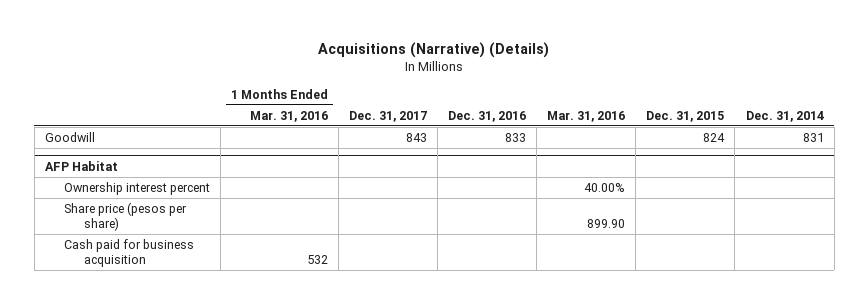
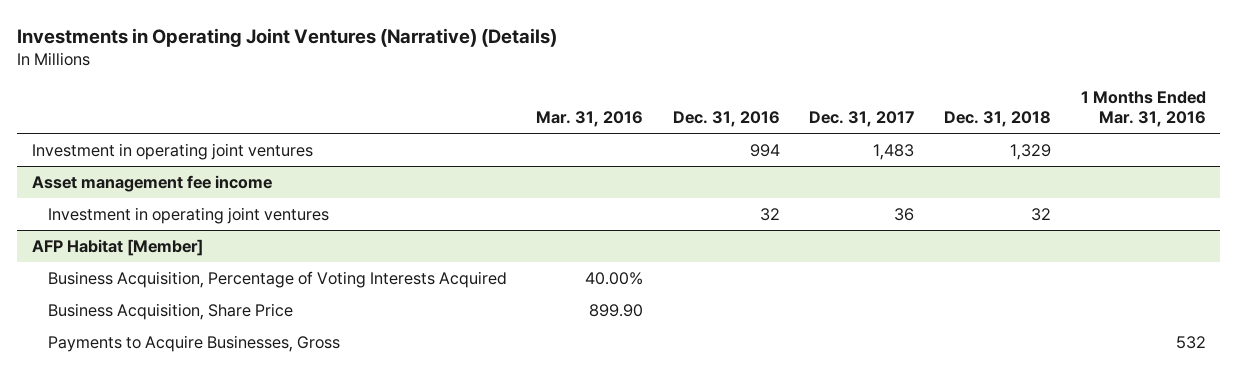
[318,41,550,58] Acquisitions (Narrative) (Details) -> [17,27,558,47] Investments in Operating Joint Ventures (Narrative) (Details)
[646,110,725,122] Dec. 31, 2015 -> none
[745,110,824,122] Dec. 31, 2014 -> none
none -> [944,111,1052,128] Dec. 31, 2018
[44,131,95,142] Goodwill -> none
none -> [31,142,313,160] Investment in operating joint ventures
none -> [31,174,272,192] Asset management fee income
none -> [47,206,329,224] Investment in operating joint ventures
[44,160,118,171] AFP Habitat -> [31,238,203,256] AFP Habitat [Member]
[64,181,211,195] Ownership interest percent -> [47,270,507,288] Business Acquisition, Percentage of Voting Interests Acquired
[64,201,188,232] Share price (pesos per share) -> [47,302,293,320] Business Acquisition, Share Price
[64,238,195,268] Cash paid for business acquisition -> [47,334,340,352] Payments to Acquire Businesses, Gross

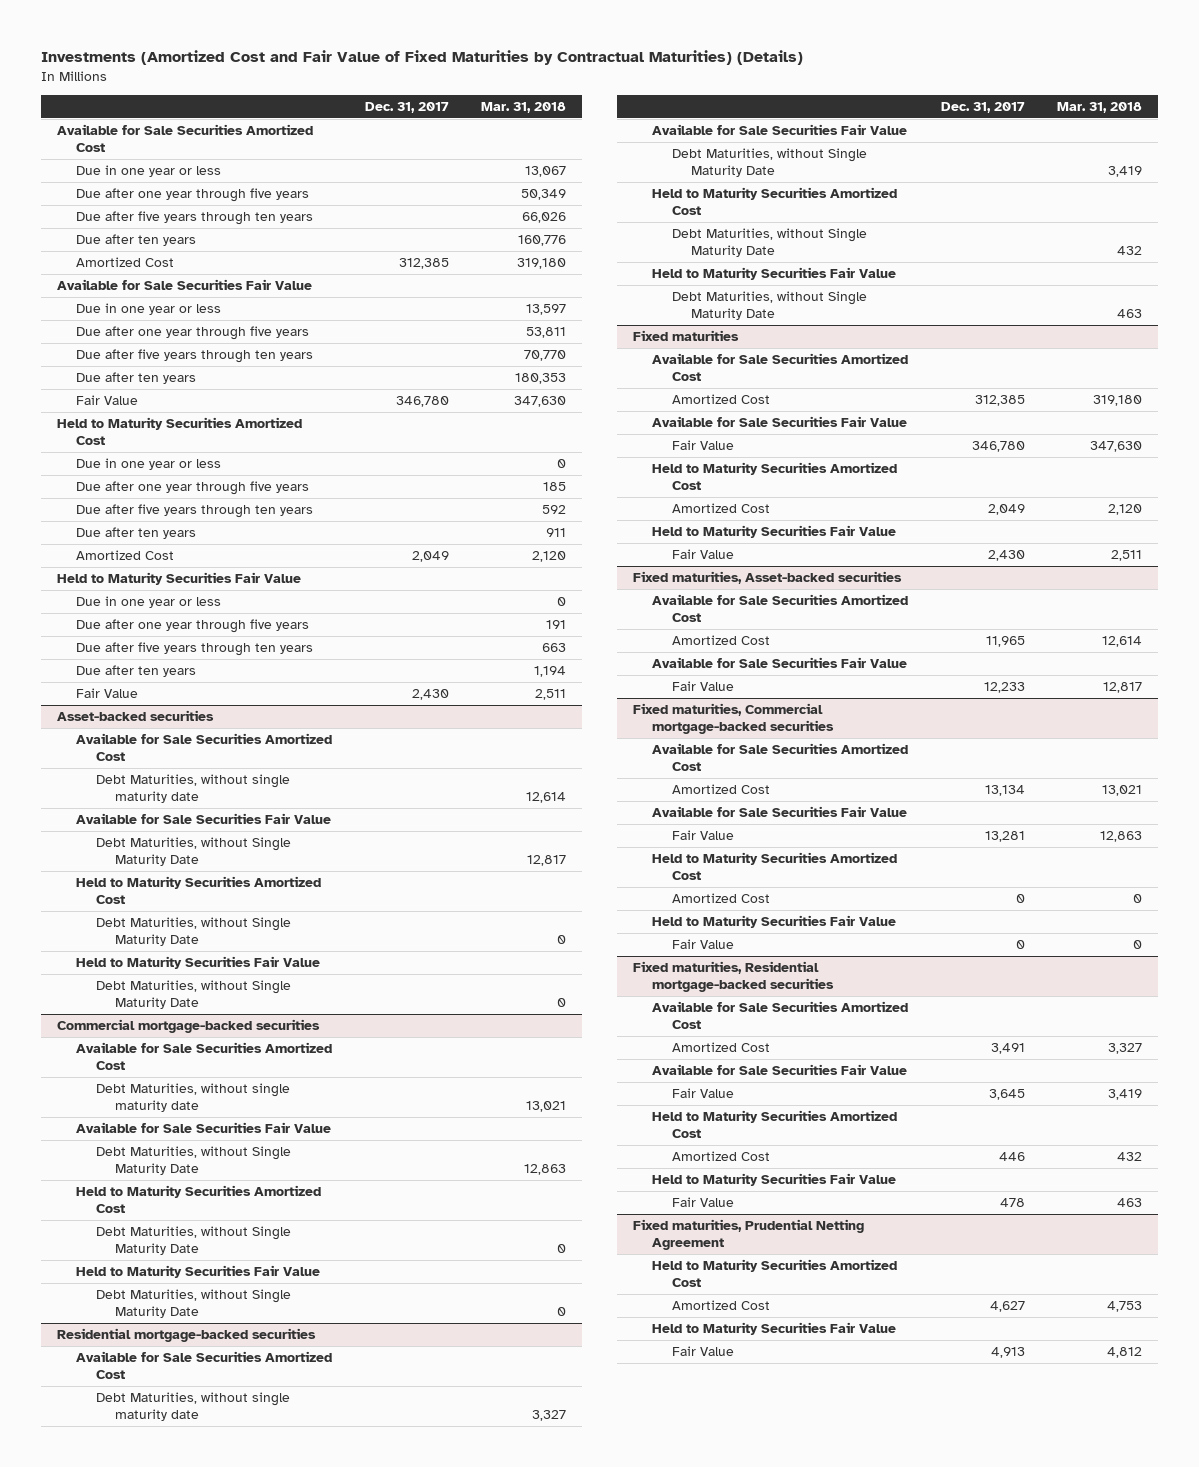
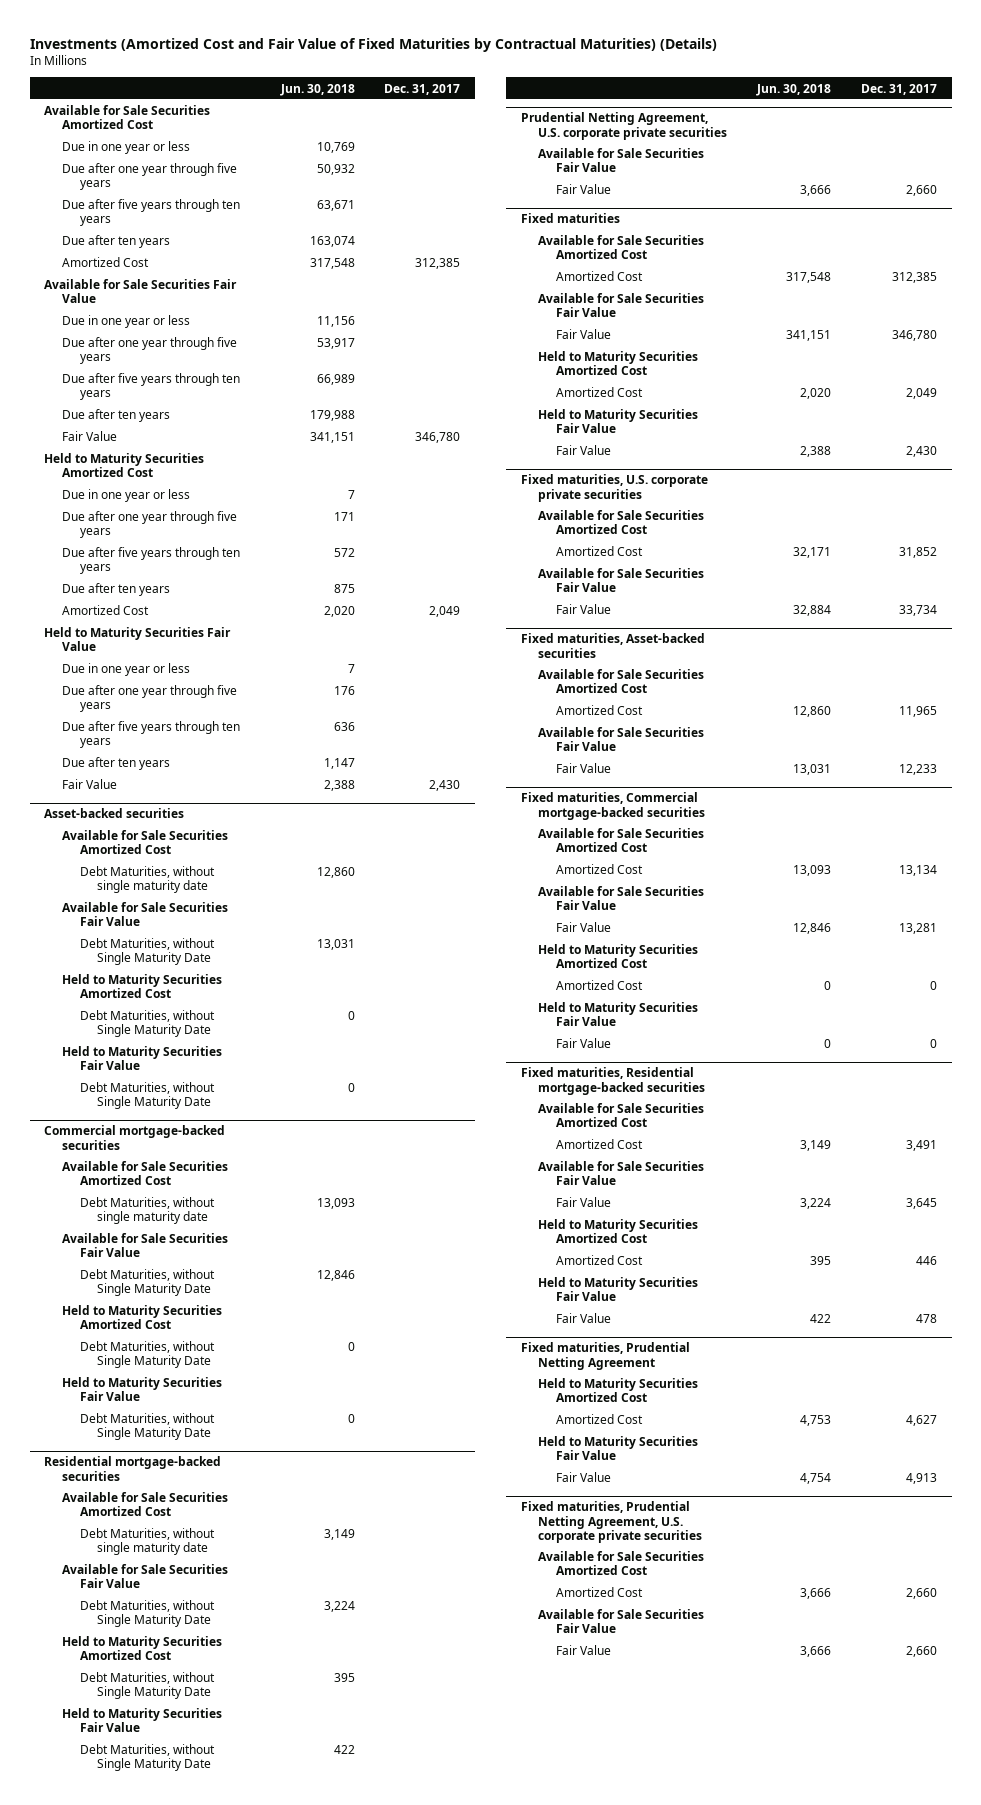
[481,102,567,114] Mar. 31, 2018 -> none
none -> [279,83,355,96] Jun. 30, 2018
none -> [520,112,728,140] Prudential Netting Agreement, U.S. corporate private securities
none -> [538,148,705,173] Available for Sale Securities Fair Value
none -> [555,184,611,195] Fair Value
none -> [520,474,708,502] Fixed maturities, U.S. corporate private securities
none -> [538,510,705,535] Available for Sale Securities Amortized Cost
none -> [555,546,643,557] Amortized Cost
none -> [538,568,705,593] Available for Sale Securities Fair Value
none -> [555,604,611,615] Fair Value
none -> [520,1501,703,1543] Fixed maturities, Prudential Netting Agreement, U.S. corporate private securities
none -> [538,1551,705,1576] Available for Sale Securities Amortized Cost
none -> [555,1587,643,1598] Amortized Cost
none -> [538,1609,705,1634] Available for Sale Securities Fair Value
none -> [555,1645,611,1656] Fair Value

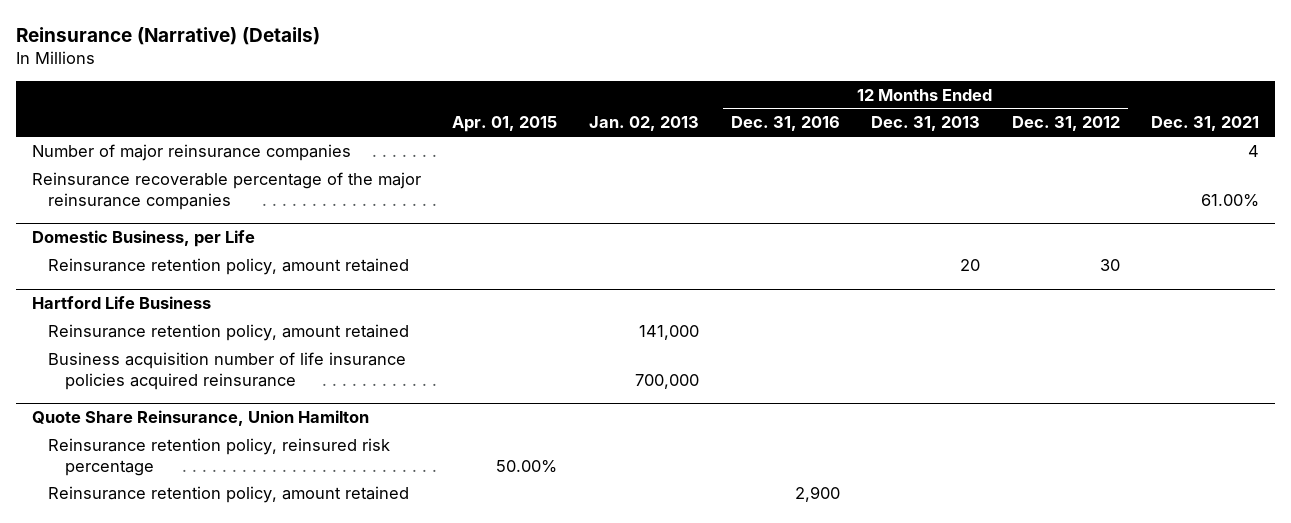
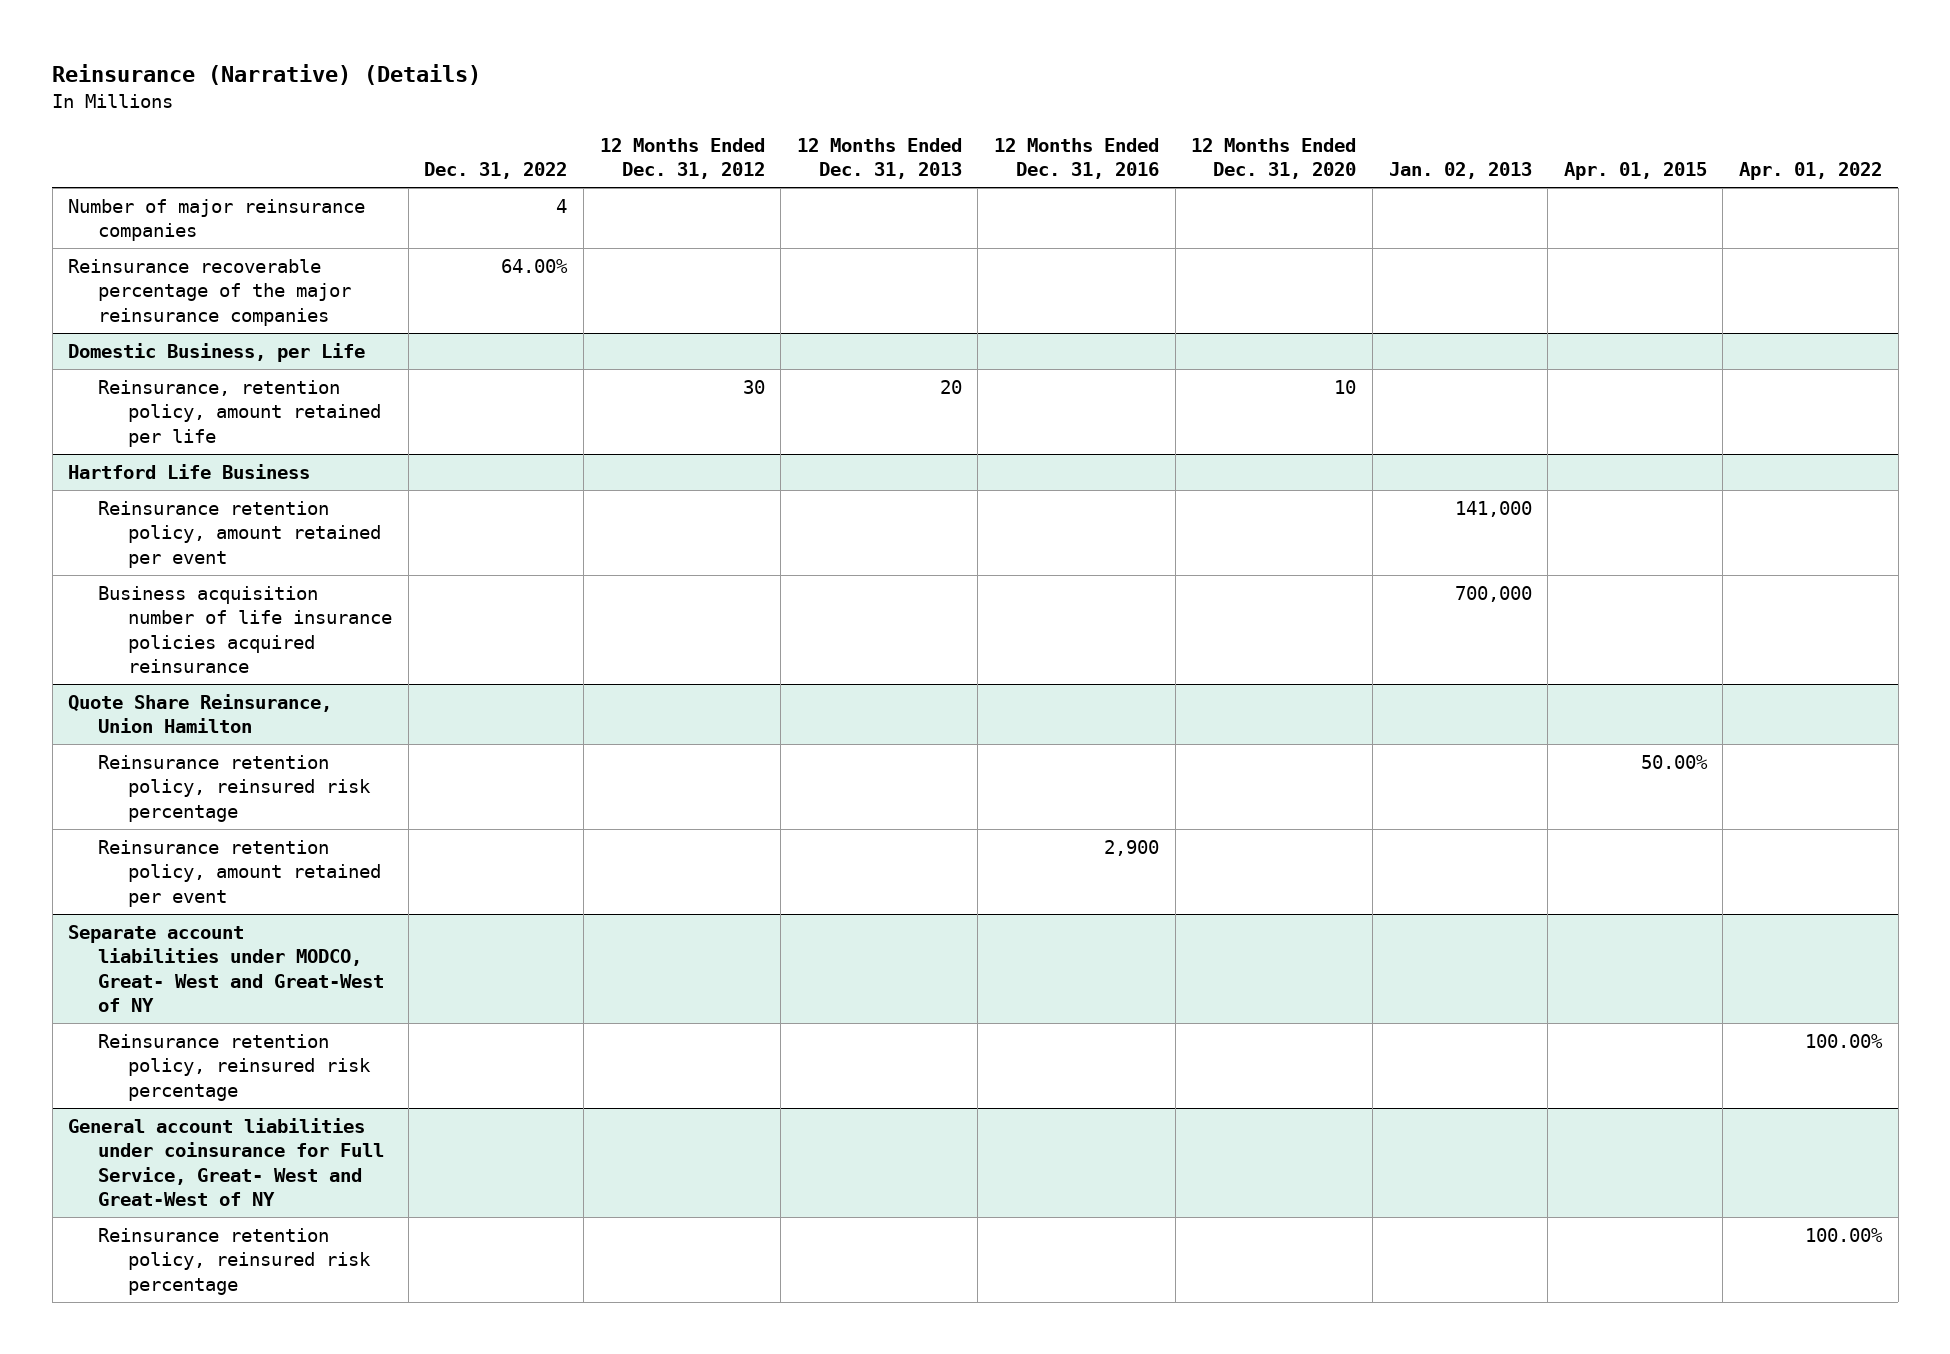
[1151,116,1260,132] Dec. 31, 2021 -> none
none -> [424,162,568,180] Dec. 31, 2022
none -> [1191,137,1357,180] 12 Months Ended Dec. 31, 2020
none -> [1739,162,1883,181] Apr. 01, 2022
[48,257,410,275] Reinsurance retention policy, amount retained -> [98,380,382,447] Reinsurance, retention policy, amount retained per life
[48,323,410,341] Reinsurance retention policy, amount retained -> [98,501,382,568] Reinsurance retention policy, amount retained per event
[48,485,410,503] Reinsurance retention policy, amount retained -> [98,840,382,907] Reinsurance retention policy, amount retained per event
none -> [68,925,385,1013] Separate account liabilities under MODCO, Great- West and Great-West of NY
none -> [98,1034,372,1101] Reinsurance retention policy, reinsured risk percentage
none -> [68,1118,385,1207] General account liabilities under coinsurance for Full Service, Great- West and Great-West of NY
none -> [98,1228,372,1295] Reinsurance retention policy, reinsured risk percentage

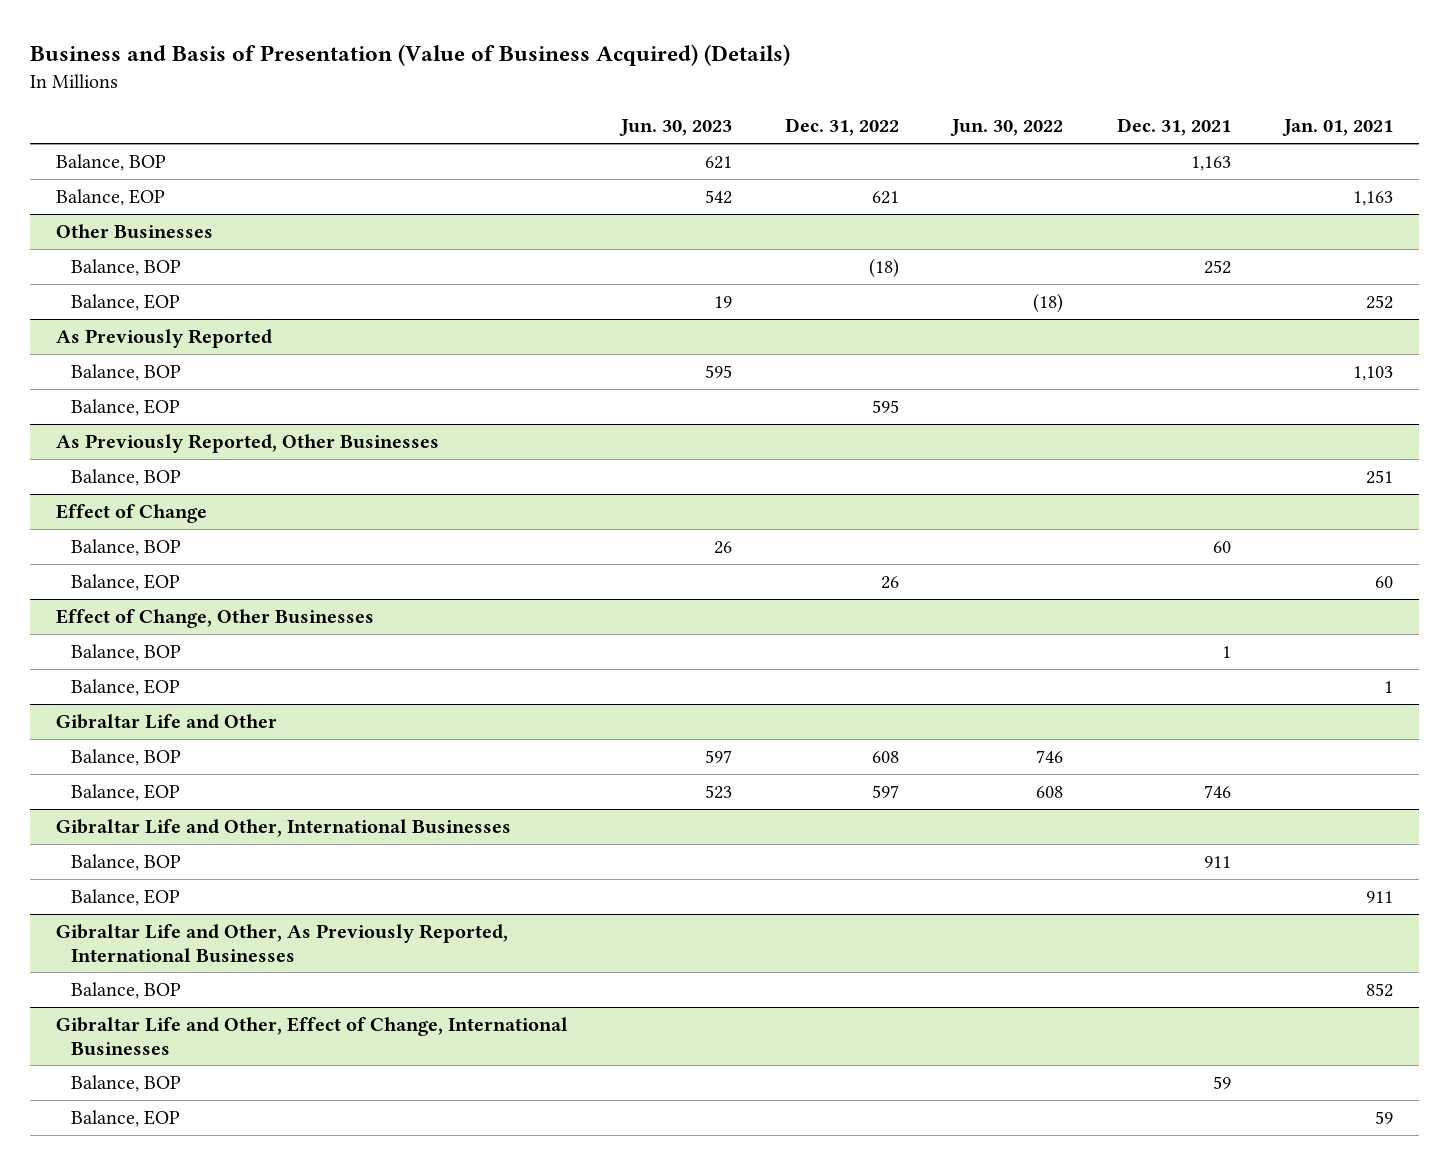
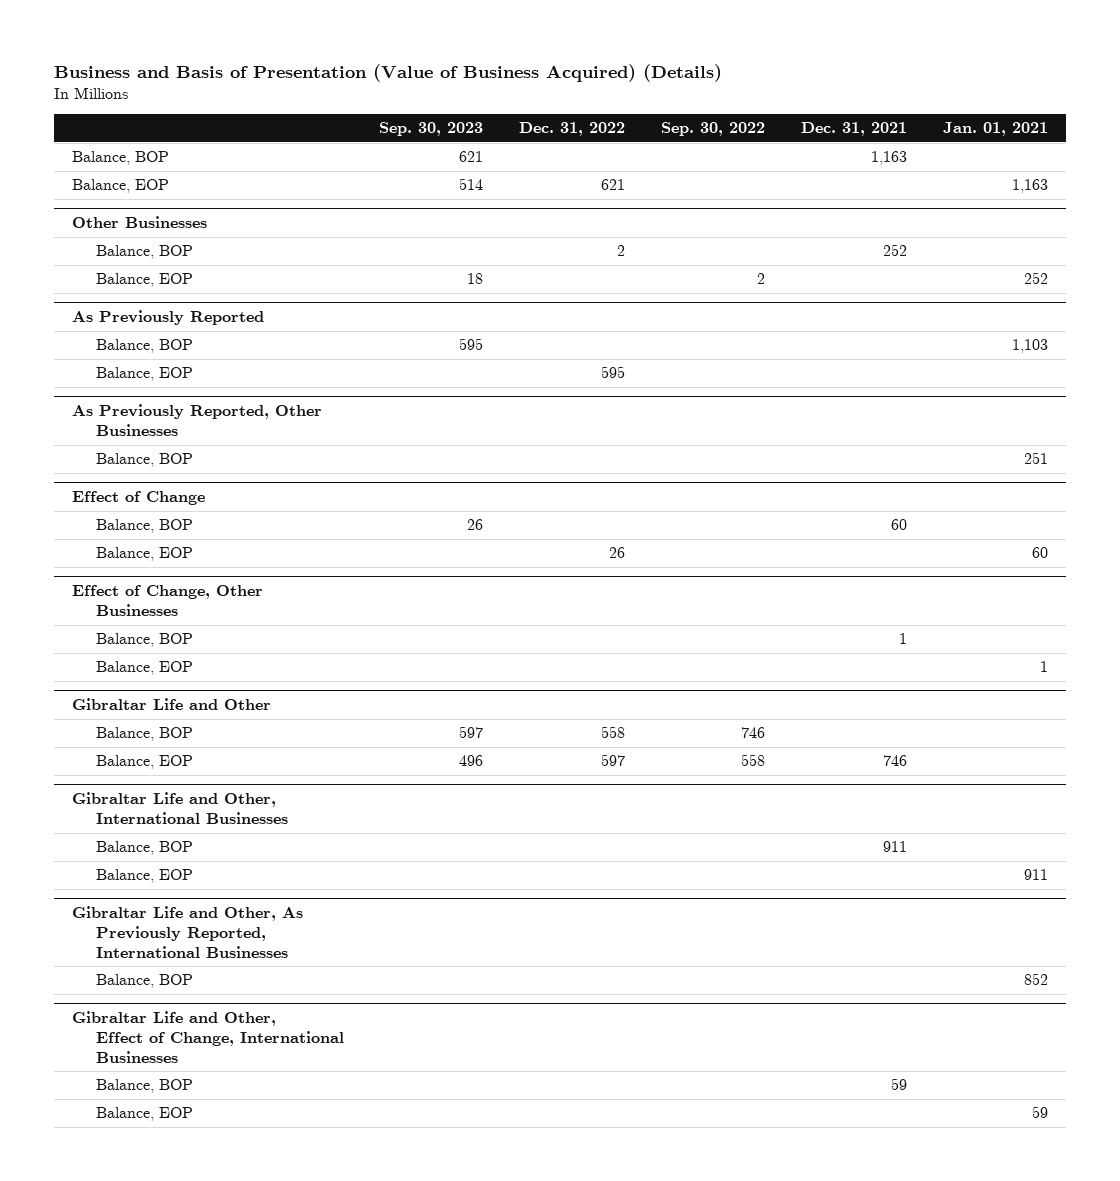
[619,119,733,137] Jun. 30, 2023 -> none
[950,119,1064,137] Jun. 30, 2022 -> none
none -> [379,122,484,137] Sep. 30, 2023
none -> [661,122,766,137] Sep. 30, 2022
[869,258,900,279] (18) -> [617,245,626,257] 2
[872,751,900,764] 608 -> [601,726,626,739] 558

